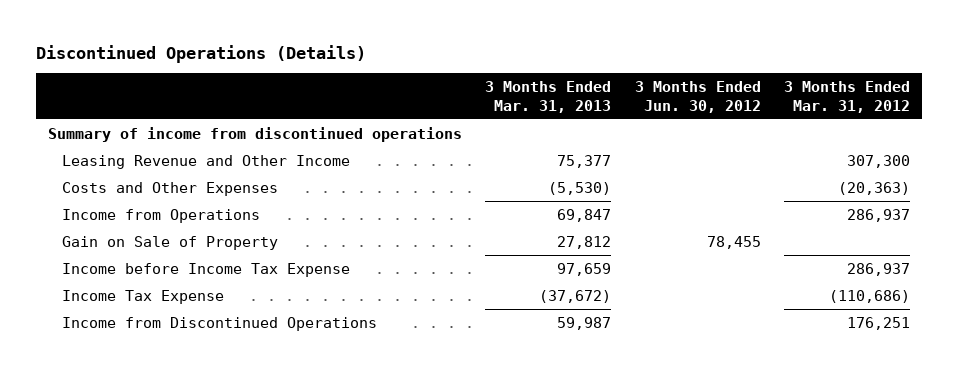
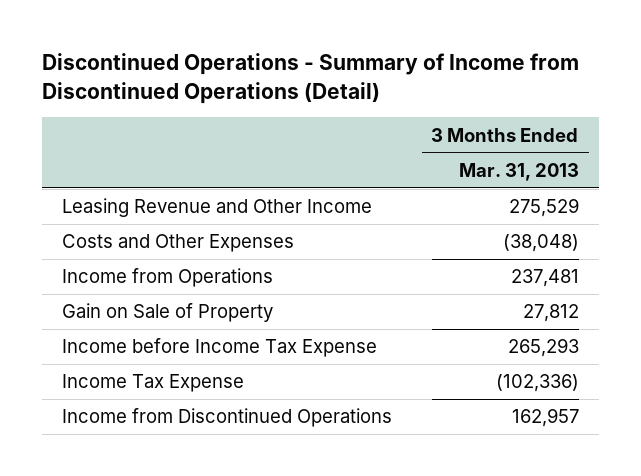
[36,44,367,63] Discontinued Operations (Details) -> [41,53,579,104] Discontinued Operations - Summary of Income from Discontinued Operations (Detail)
[634,81,761,113] 3 Months Ended Jun. 30, 2012 -> none
[784,81,911,113] 3 Months Ended Mar. 31, 2012 -> none
[48,126,463,142] Summary of income from discontinued operations -> none
[557,154,612,168] 75,377 -> [508,198,579,218] 275,529
[548,181,612,195] (5,530) -> [502,234,579,253] (38,048)
[557,208,612,222] 69,847 -> [510,269,579,288] 237,481
[557,262,612,276] 97,659 -> [507,338,579,358] 265,293
[539,289,612,303] (37,672) -> [495,374,579,393] (102,336)
[557,316,612,330] 59,987 -> [511,408,579,428] 162,957

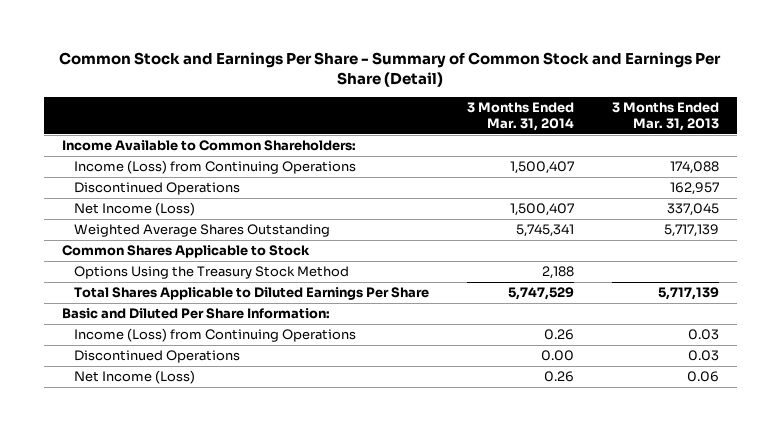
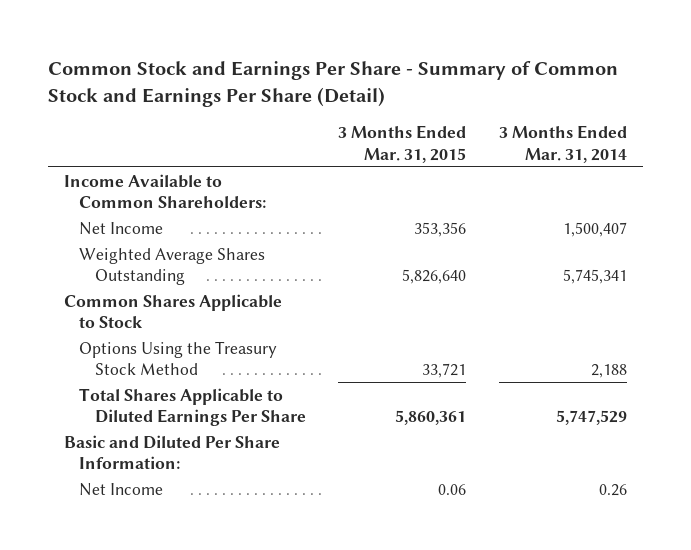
[611,101,719,132] 3 Months Ended Mar. 31, 2013 -> none
none -> [338,125,467,163] 3 Months Ended Mar. 31, 2015
[74,159,357,174] Income (Loss) from Continuing Operations -> none
[74,181,241,195] Discontinued Operations -> none
[74,201,196,216] Net Income (Loss) -> [79,221,164,235] Net Income
[74,327,357,342] Income (Loss) from Continuing Operations -> none
[74,349,241,363] Discontinued Operations -> none
[74,369,196,384] Net Income (Loss) -> [79,482,164,496] Net Income

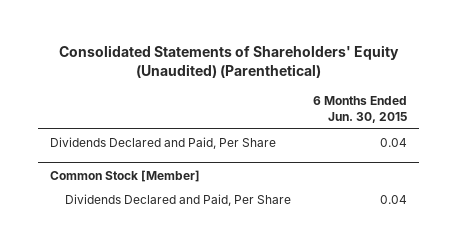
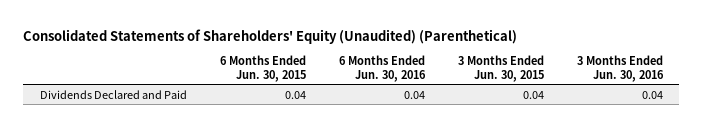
none -> [338,55,426,82] 6 Months Ended Jun. 30, 2016
none -> [457,55,544,82] 3 Months Ended Jun. 30, 2015
none -> [576,55,664,82] 3 Months Ended Jun. 30, 2016
[49,169,200,182] Common Stock [Member] -> none
[65,193,292,206] Dividends Declared and Paid, Per Share -> none
[49,136,276,149] Dividends Declared and Paid, Per Share -> [39,89,187,99] Dividends Declared and Paid

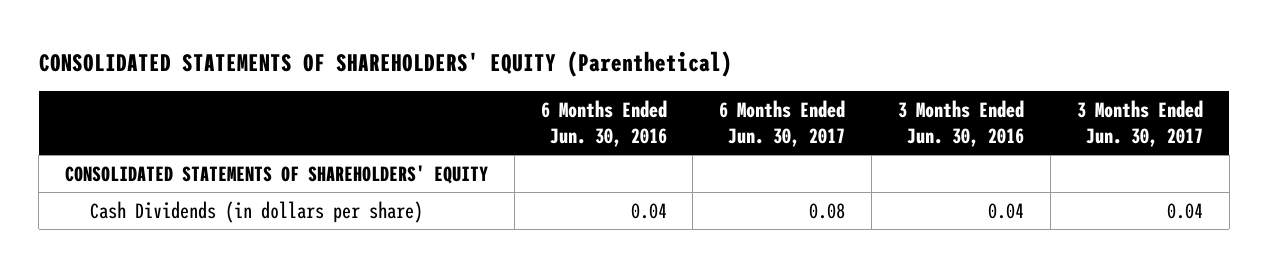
[23,28,518,44] Consolidated Statements of Shareholders' Equity (Unaudited) (Parenthetical) -> [38,50,732,77] CONSOLIDATED STATEMENTS OF SHAREHOLDERS' EQUITY (Parenthetical)
[219,55,306,82] 6 Months Ended Jun. 30, 2015 -> none
[457,55,544,82] 3 Months Ended Jun. 30, 2015 -> none
none -> [719,100,846,147] 6 Months Ended Jun. 30, 2017
none -> [1076,100,1203,147] 3 Months Ended Jun. 30, 2017
none -> [64,164,488,184] CONSOLIDATED STATEMENTS OF SHAREHOLDERS' EQUITY
[39,89,187,99] Dividends Declared and Paid -> [90,200,424,223] Cash Dividends (in dollars per share)

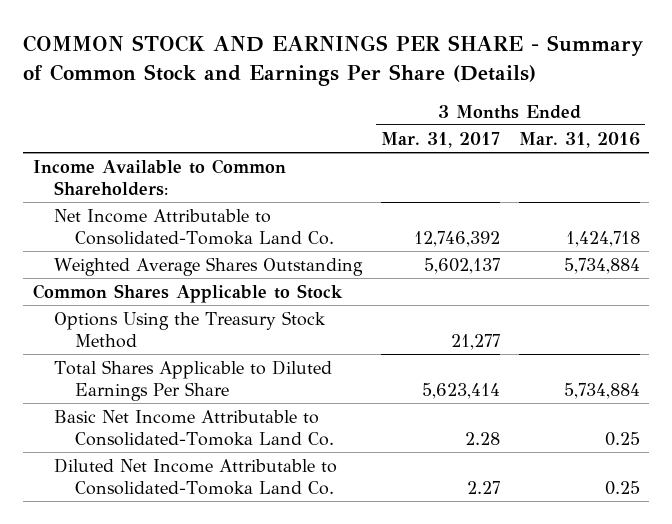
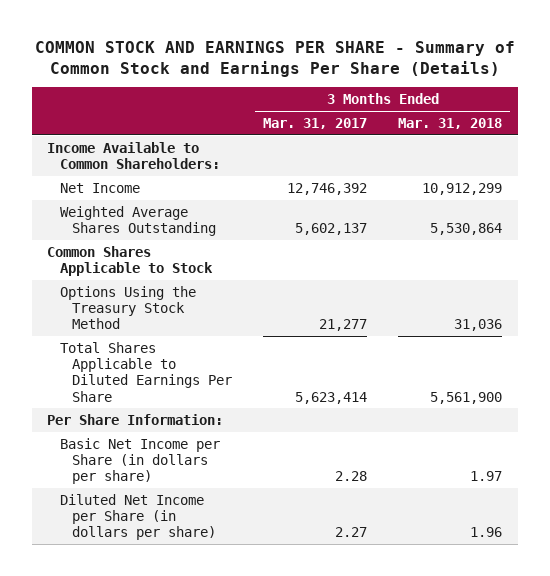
[518,131,640,148] Mar. 31, 2016 -> none
none -> [398,118,503,130] Mar. 31, 2018
[53,208,335,245] Net Income Attributable to Consolidated-Tomoka Land Co. -> [59,182,140,193] Net Income
none -> [47,413,224,425] Per Share Information:
[53,409,335,446] Basic Net Income Attributable to Consolidated-Tomoka Land Co. -> [59,437,220,485] Basic Net Income per Share (in dollars per share)
[53,457,337,495] Diluted Net Income Attributable to Consolidated-Tomoka Land Co. -> [59,493,216,541] Diluted Net Income per Share (in dollars per share)

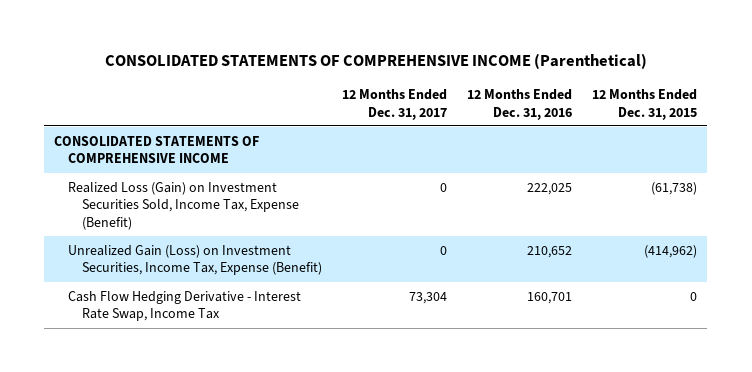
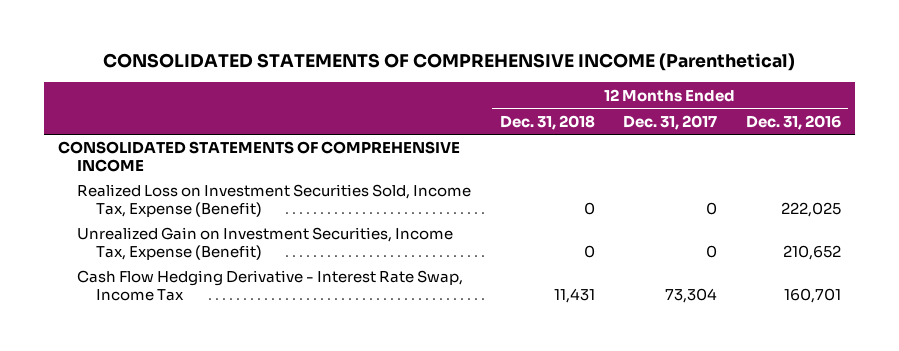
[592,89,698,120] 12 Months Ended Dec. 31, 2015 -> none
none -> [499,114,595,130] Dec. 31, 2018
[68,181,299,231] Realized Loss (Gain) on Investment Securities Sold, Income Tax, Expense (Benefit) -> [77,184,472,217] Realized Loss on Investment Securities Sold, Income Tax, Expense (Benefit)
[68,244,322,276] Unrealized Gain (Loss) on Investment Securities, Income Tax, Expense (Benefit) -> [77,227,454,260] Unrealized Gain on Investment Securities, Income Tax, Expense (Benefit)

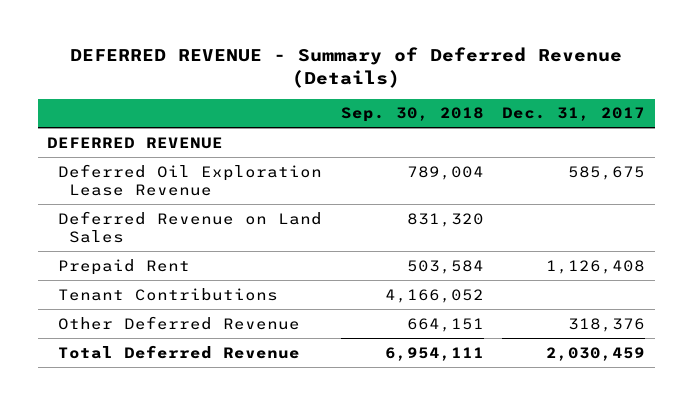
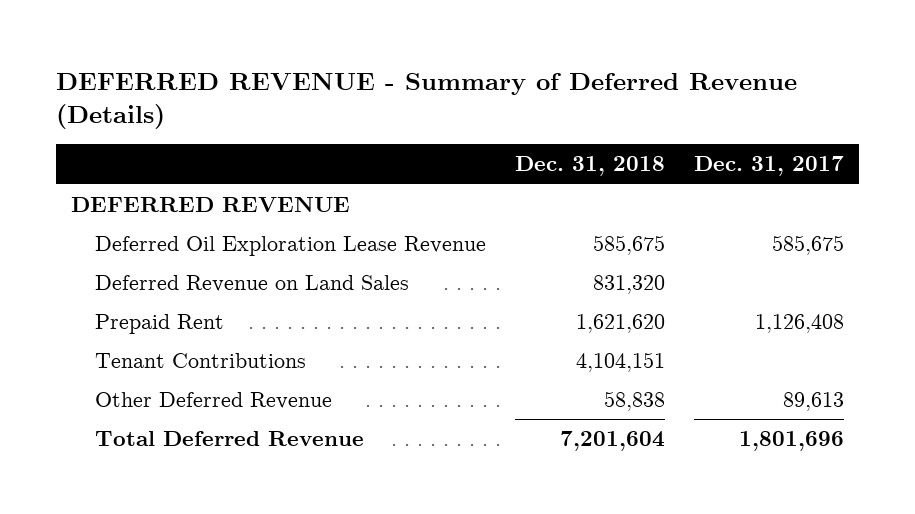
[340,107,484,123] Sep. 30, 2018 -> none
none -> [515,156,666,177] Dec. 31, 2018
[568,317,646,332] 318,376 -> [783,392,845,412] 89,613
[546,346,646,361] 2,030,459 -> [739,431,845,452] 1,801,696

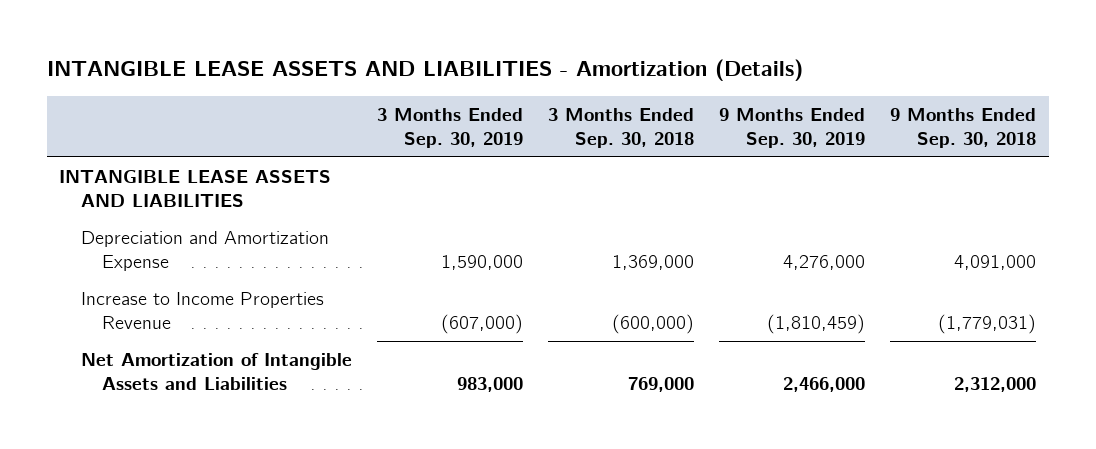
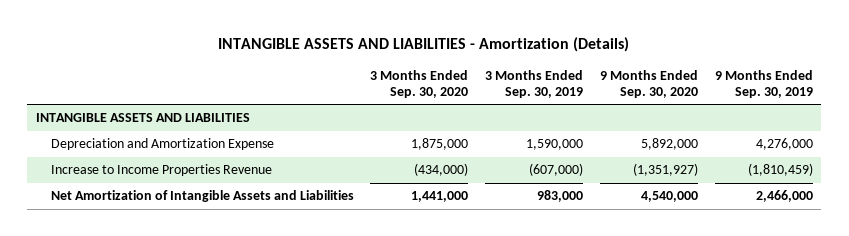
[46,59,803,82] INTANGIBLE LEASE ASSETS AND LIABILITIES - Amortization (Details) -> [218,36,630,52] INTANGIBLE ASSETS AND LIABILITIES - Amortization (Details)
[548,108,695,148] 3 Months Ended Sep. 30, 2018 -> none
[890,108,1037,148] 9 Months Ended Sep. 30, 2018 -> none
none -> [370,69,469,99] 3 Months Ended Sep. 30, 2020
none -> [600,69,699,99] 9 Months Ended Sep. 30, 2020
[59,170,332,208] INTANGIBLE LEASE ASSETS AND LIABILITIES -> [35,113,250,123] INTANGIBLE ASSETS AND LIABILITIES

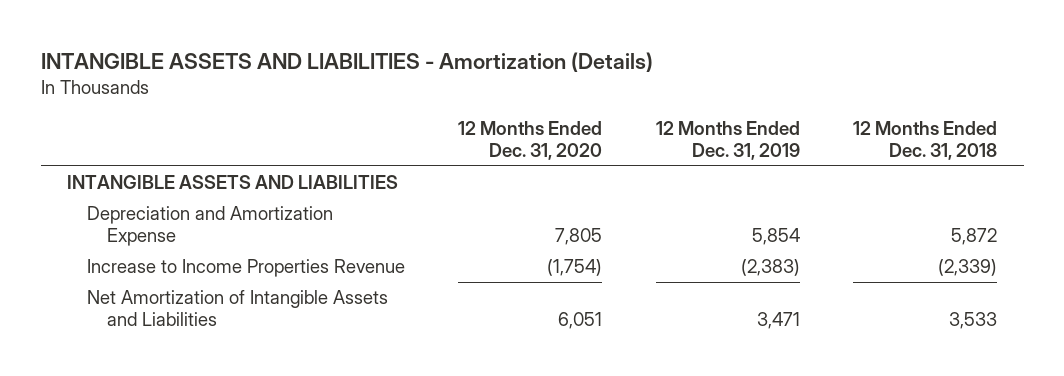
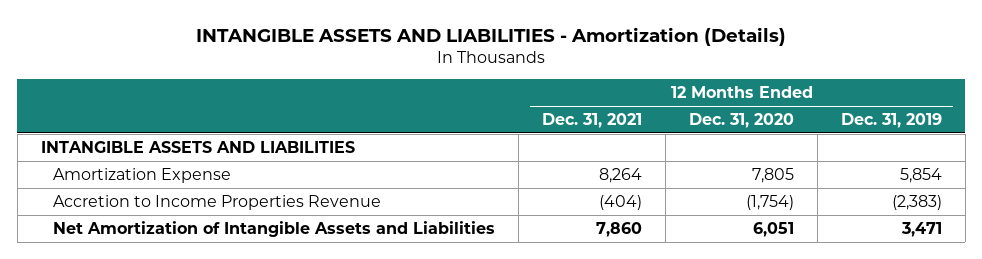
[853,121,998,161] 12 Months Ended Dec. 31, 2018 -> none
none -> [541,113,642,129] Dec. 31, 2021
[87,206,334,247] Depreciation and Amortization Expense -> [53,167,232,183] Amortization Expense
[87,259,406,278] Increase to Income Properties Revenue -> [53,194,382,210] Accretion to Income Properties Revenue

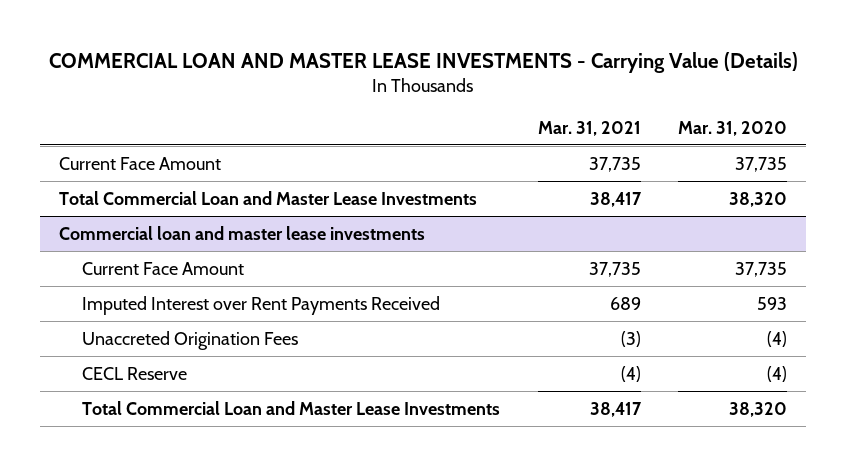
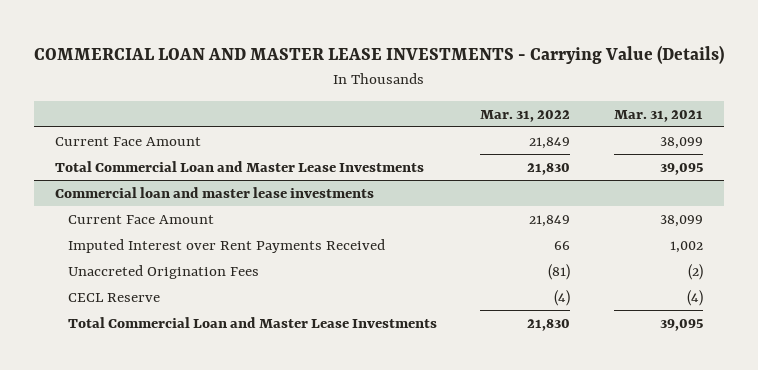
[678,120,788,136] Mar. 31, 2020 -> none
none -> [480,109,571,122] Mar. 31, 2022
[588,156,641,172] 37,735 -> [659,136,703,149] 38,099
[589,191,642,207] 38,417 -> [659,162,703,175] 39,095
[588,261,641,277] 37,735 -> [659,214,703,227] 38,099
[609,296,641,310] 689 -> [669,240,703,253] 1,002
[620,330,641,347] (3) -> [687,263,703,280] (2)
[589,401,642,417] 38,417 -> [659,318,703,331] 39,095

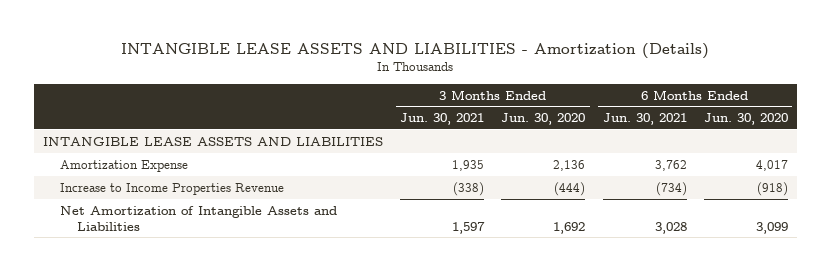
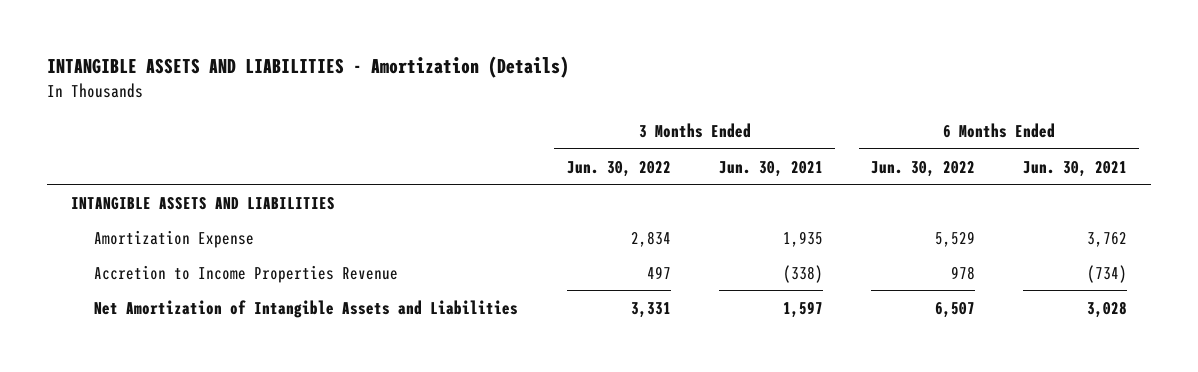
[121,42,710,59] INTANGIBLE LEASE ASSETS AND LIABILITIES - Amortization (Details) -> [46,56,569,79] INTANGIBLE ASSETS AND LIABILITIES - Amortization (Details)
[501,113,586,126] Jun. 30, 2020 -> none
[703,113,788,126] Jun. 30, 2020 -> none
none -> [566,160,671,177] Jun. 30, 2022
none -> [870,160,975,177] Jun. 30, 2022
[42,136,383,146] INTANGIBLE LEASE ASSETS AND LIABILITIES -> [70,196,335,210] INTANGIBLE ASSETS AND LIABILITIES
[59,182,284,195] Increase to Income Properties Revenue -> [94,264,399,283] Accretion to Income Properties Revenue

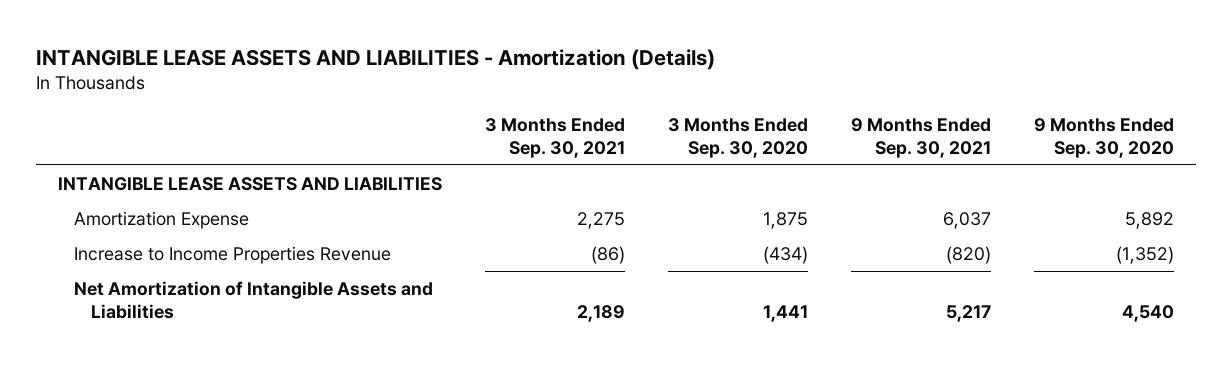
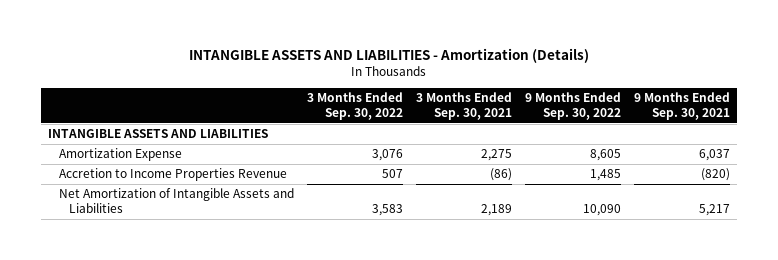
[36,48,716,70] INTANGIBLE LEASE ASSETS AND LIABILITIES - Amortization (Details) -> [189,47,590,63] INTANGIBLE ASSETS AND LIABILITIES - Amortization (Details)
[668,118,809,158] 3 Months Ended Sep. 30, 2020 -> none
[1034,118,1175,158] 9 Months Ended Sep. 30, 2020 -> none
none -> [306,91,403,121] 3 Months Ended Sep. 30, 2022
none -> [525,91,622,121] 9 Months Ended Sep. 30, 2022
[57,176,442,191] INTANGIBLE LEASE ASSETS AND LIABILITIES -> [48,129,269,139] INTANGIBLE ASSETS AND LIABILITIES
[74,245,392,264] Increase to Income Properties Revenue -> [58,168,287,182] Accretion to Income Properties Revenue

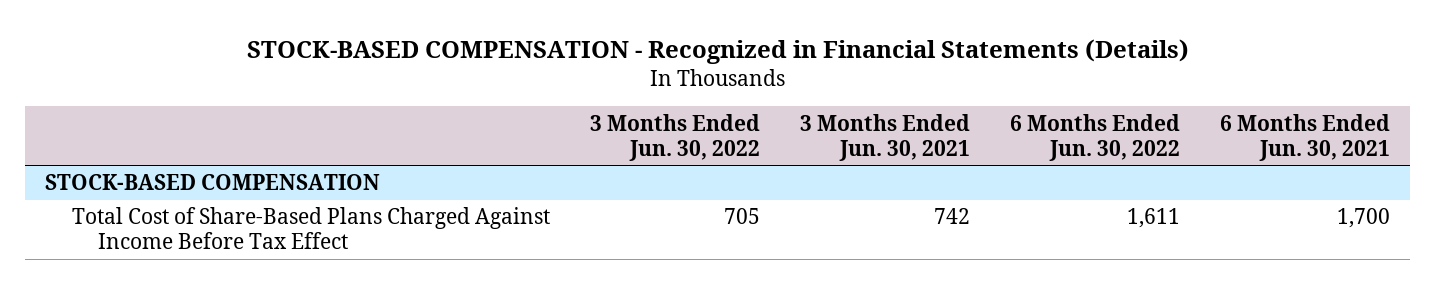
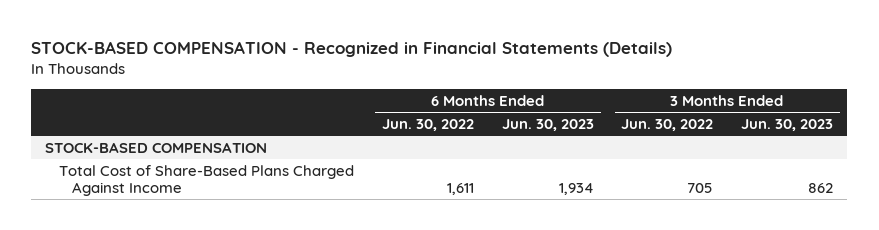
[799,113,970,161] 3 Months Ended Jun. 30, 2021 -> none
[1219,113,1390,161] 6 Months Ended Jun. 30, 2021 -> none
none -> [501,118,594,131] Jun. 30, 2023
none -> [741,118,834,131] Jun. 30, 2023
[71,207,550,250] Total Cost of Share-Based Plans Charged Against Income Before Tax Effect -> [58,164,354,197] Total Cost of Share-Based Plans Charged Against Income

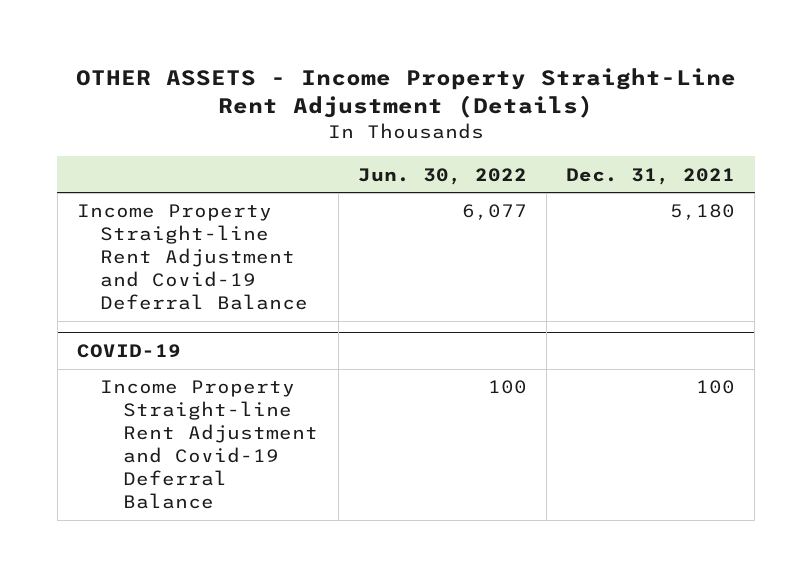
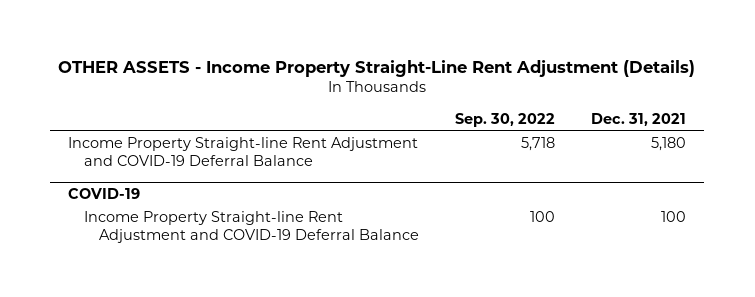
[357,167,527,185] Jun. 30, 2022 -> none
none -> [455,112,556,127] Sep. 30, 2022
[76,204,309,311] Income Property Straight-line Rent Adjustment and Covid-19 Deferral Balance -> [68,136,419,166] Income Property Straight-line Rent Adjustment and COVID-19 Deferral Balance
[100,380,319,510] Income Property Straight-line Rent Adjustment and Covid-19 Deferral Balance -> [83,210,420,243] Income Property Straight-line Rent Adjustment and COVID-19 Deferral Balance

